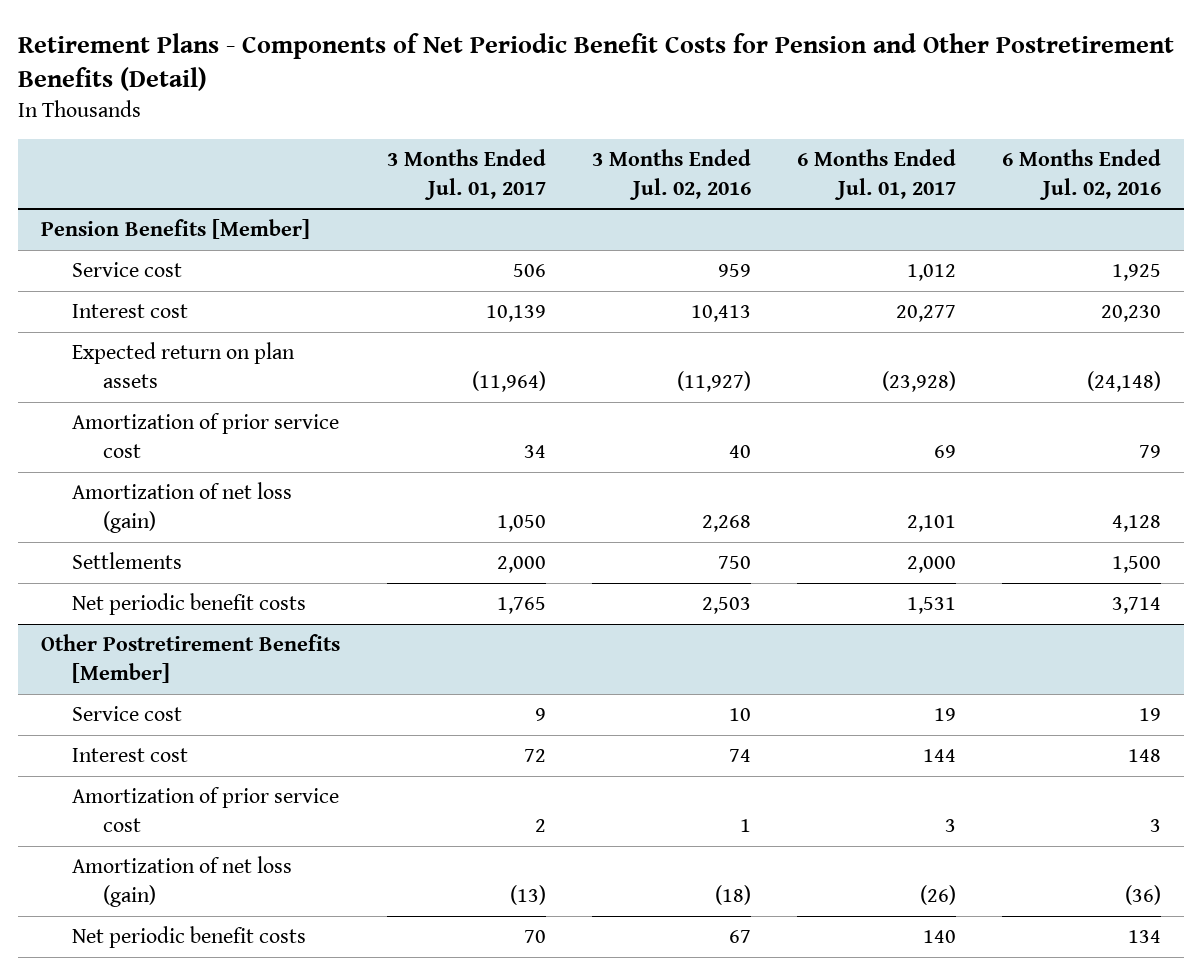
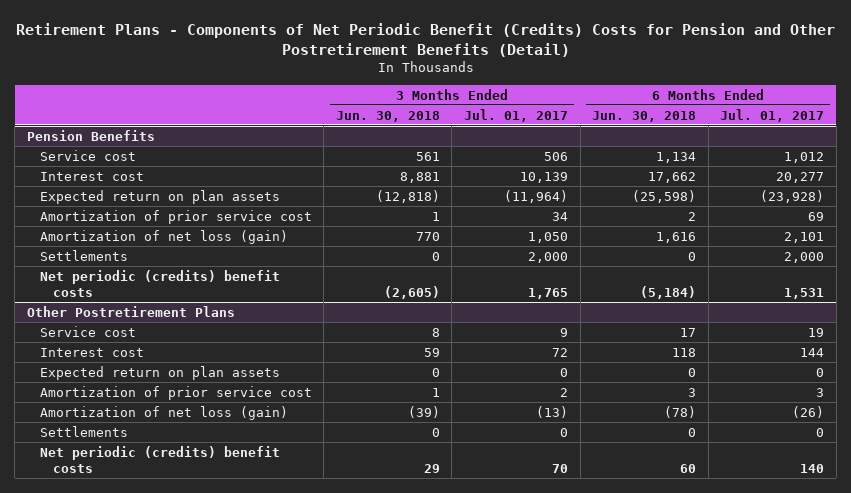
[18,32,1175,91] Retirement Plans - Components of Net Periodic Benefit Costs for Pension and Other Postretirement Benefits (Detail) -> [15,22,835,58] Retirement Plans - Components of Net Periodic Benefit (Credits) Costs for Pension and Other Postretirement Benefits (Detail)
[591,149,751,200] 3 Months Ended Jul. 02, 2016 -> none
[1001,149,1161,200] 6 Months Ended Jul. 02, 2016 -> none
none -> [335,110,440,122] Jun. 30, 2018
none -> [592,110,697,122] Jun. 30, 2018
[41,219,311,240] Pension Benefits [Member] -> [26,129,155,141] Pension Benefits
[71,593,306,616] Net periodic benefit costs -> [39,269,280,297] Net periodic (credits) benefit costs
[41,634,341,683] Other Postretirement Benefits [Member] -> [26,305,235,317] Other Postretirement Plans
none -> [39,365,280,380] Expected return on plan assets
none -> [39,425,128,437] Settlements
[71,926,306,949] Net periodic benefit costs -> [39,445,280,473] Net periodic (credits) benefit costs

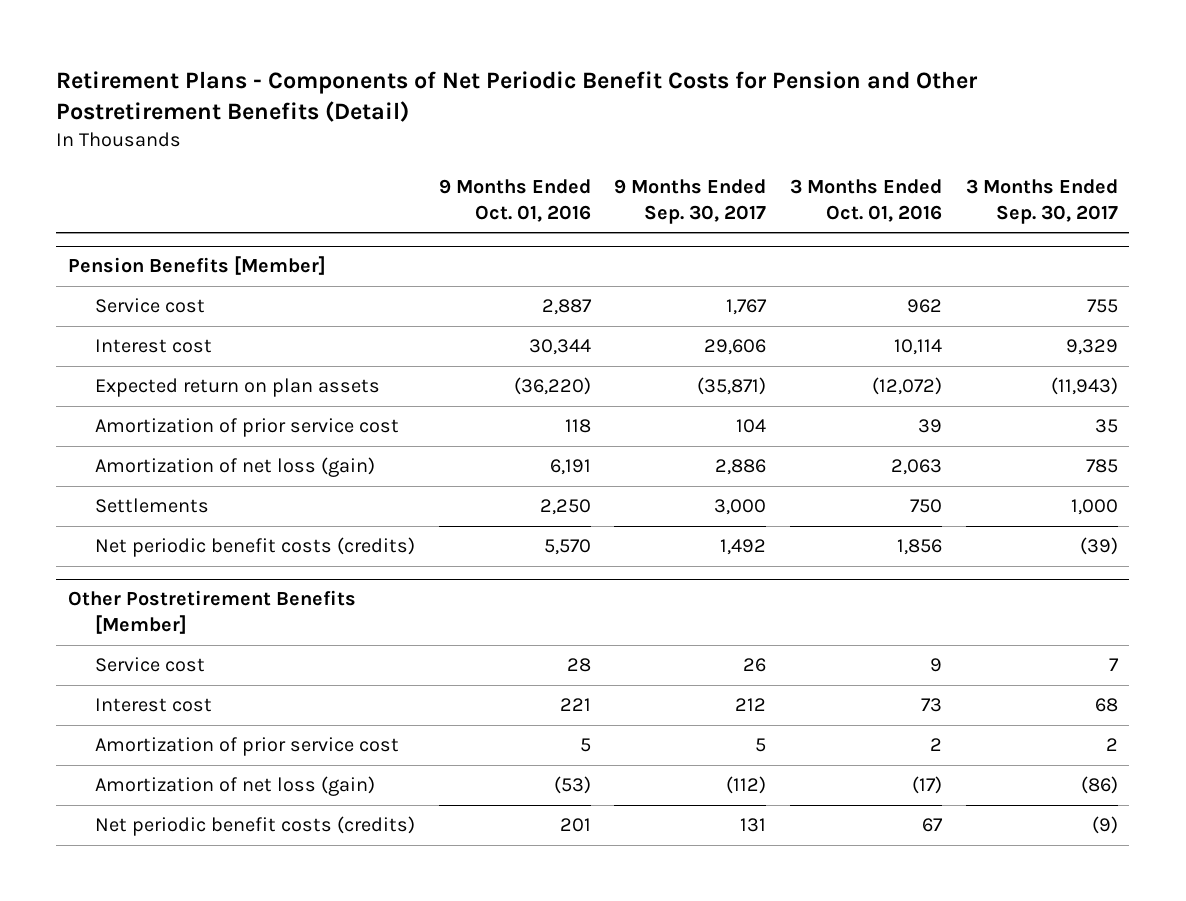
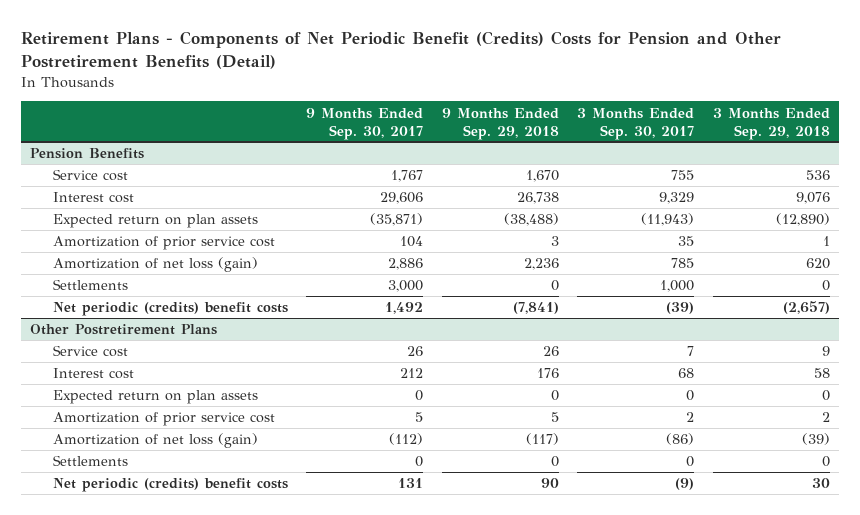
[56,70,979,123] Retirement Plans - Components of Net Periodic Benefit Costs for Pension and Other Postretirement Benefits (Detail) -> [21,30,782,69] Retirement Plans - Components of Net Periodic Benefit (Credits) Costs for Pension and Other Postretirement Benefits (Detail)
[438,178,591,223] 9 Months Ended Oct. 01, 2016 -> none
[789,178,942,223] 3 Months Ended Oct. 01, 2016 -> none
none -> [441,107,559,140] 9 Months Ended Sep. 29, 2018
none -> [713,107,831,140] 3 Months Ended Sep. 29, 2018
[68,256,327,276] Pension Benefits [Member] -> [30,148,145,160] Pension Benefits
[94,537,415,558] Net periodic benefit costs (credits) -> [52,302,288,317] Net periodic (credits) benefit costs
[68,590,357,635] Other Postretirement Benefits [Member] -> [30,324,218,336] Other Postretirement Plans
none -> [52,390,258,405] Expected return on plan assets
none -> [52,455,128,467] Settlements
[94,816,415,837] Net periodic benefit costs (credits) -> [52,478,288,493] Net periodic (credits) benefit costs

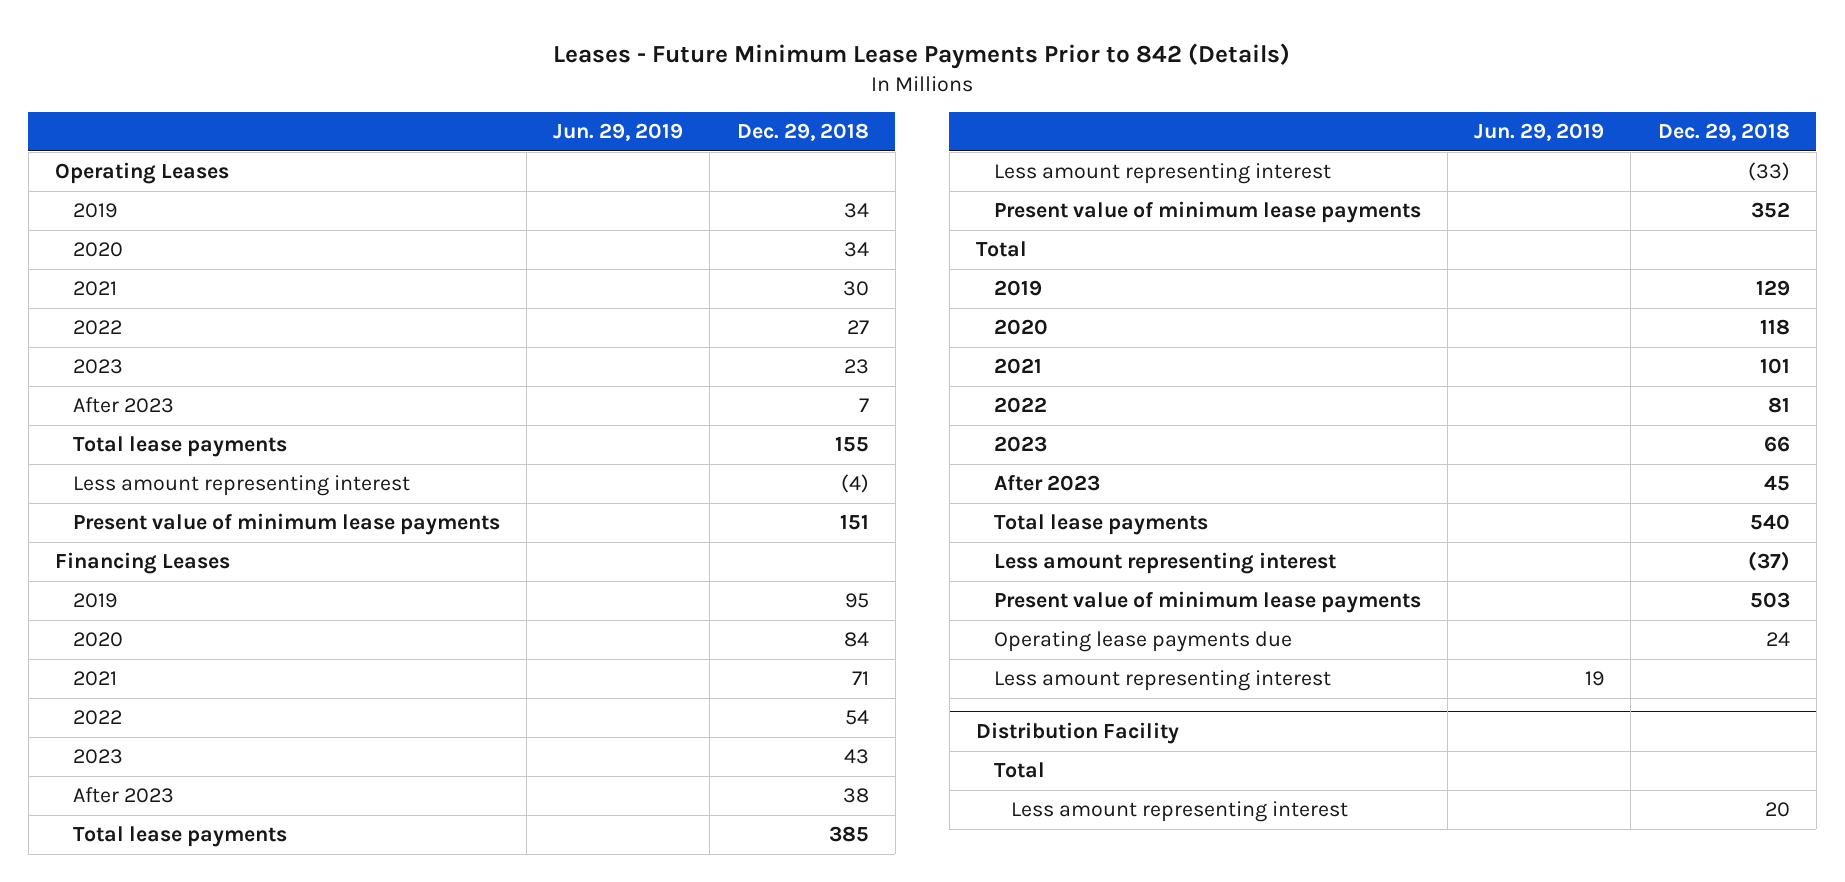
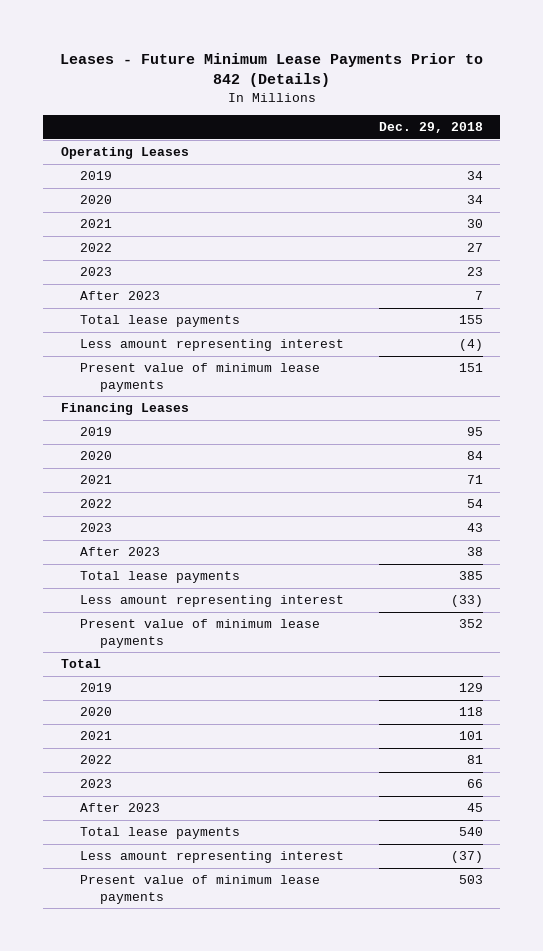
[553,123,684,142] Jun. 29, 2019 -> none
[993,631,1292,653] Operating lease payments due -> none
[993,670,1331,692] Less amount representing interest -> none
[975,722,1179,745] Distribution Facility -> none
[993,762,1045,779] Total -> none
[1011,801,1349,823] Less amount representing interest -> none

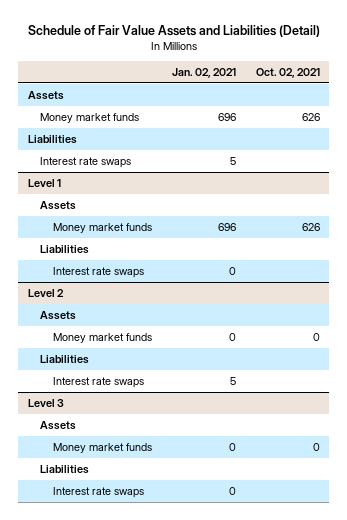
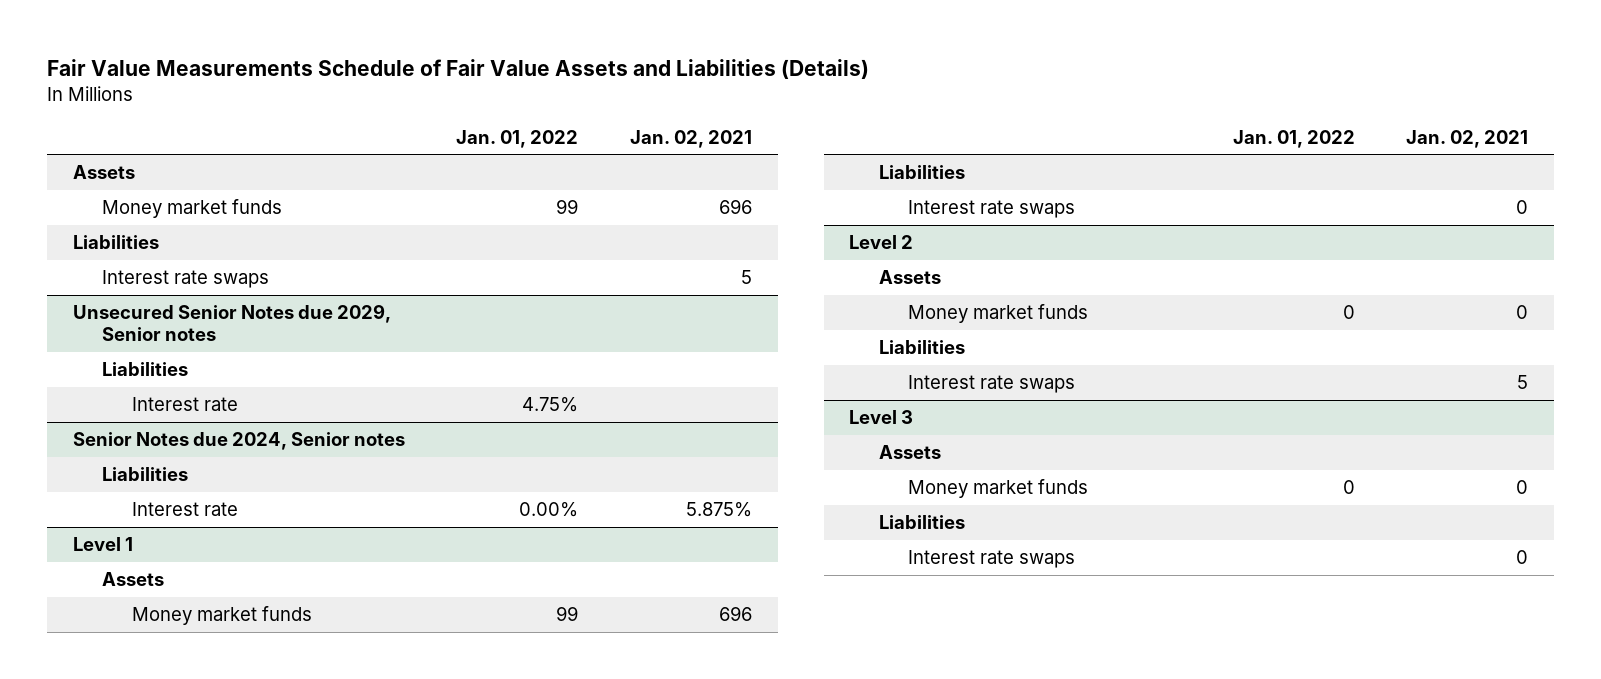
[27,24,320,37] Schedule of Fair Value Assets and Liabilities (Detail) -> [47,58,870,79] Fair Value Measurements Schedule of Fair Value Assets and Liabilities (Details)
[255,67,320,78] Oct. 02, 2021 -> none
none -> [456,129,579,148] Jan. 01, 2022
none -> [73,304,392,341] Unsecured Senior Notes due 2029, Senior notes
none -> [102,362,189,377] Liabilities
none -> [131,397,238,412] Interest rate
none -> [73,432,406,451] Senior Notes due 2024, Senior notes
none -> [102,467,189,482] Liabilities
none -> [131,502,238,517] Interest rate

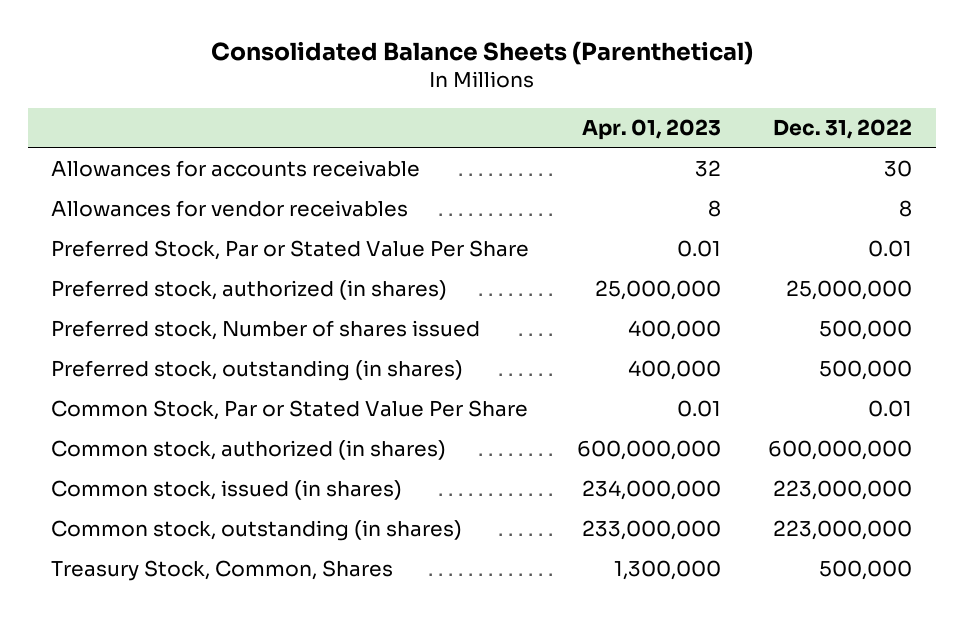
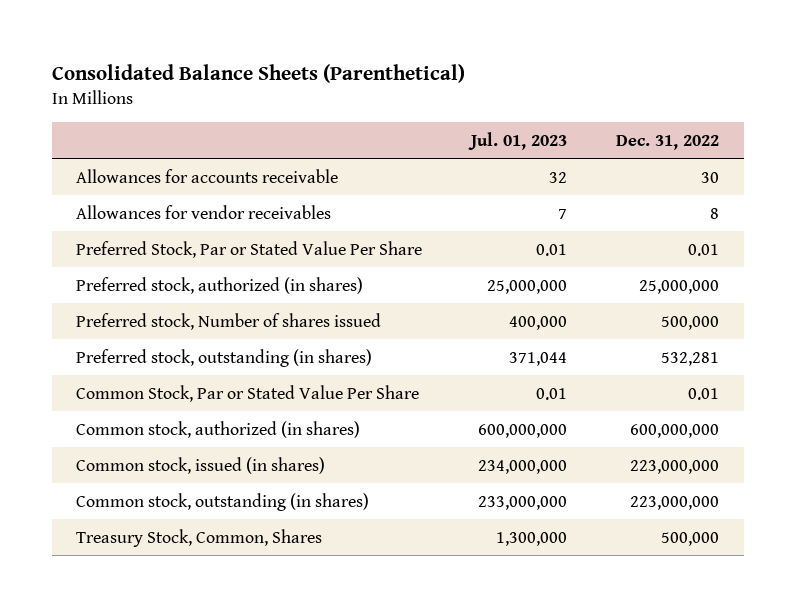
[581,119,721,141] Apr. 01, 2023 -> none
none -> [468,131,568,150] Jul. 01, 2023
[818,360,912,381] 500,000 -> [661,351,720,366] 532,281

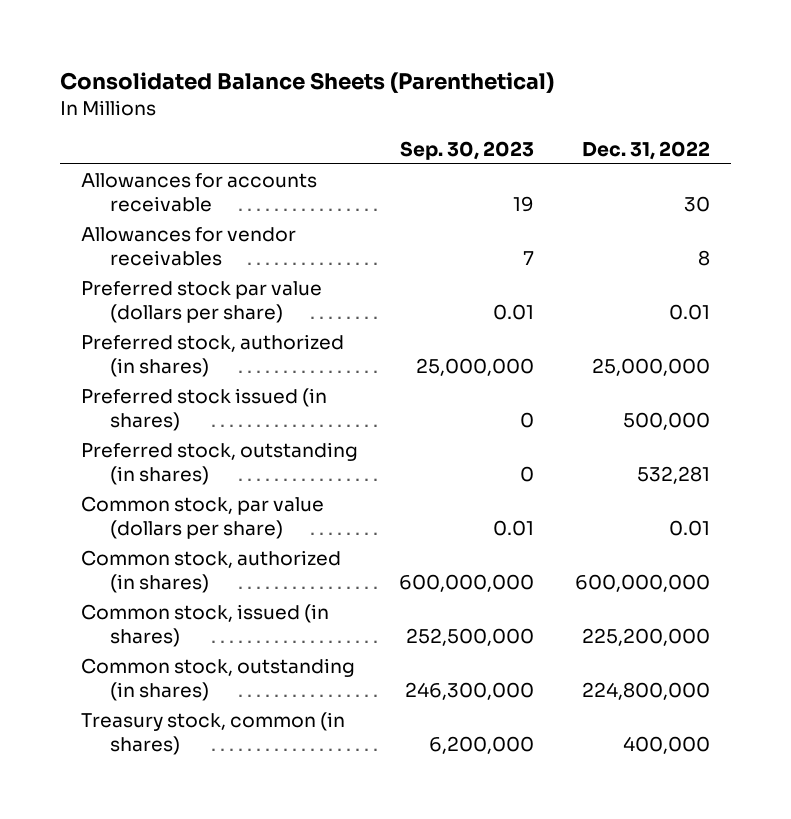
[468,131,568,150] Jul. 01, 2023 -> none
none -> [400,140,535,160] Sep. 30, 2023
[76,240,423,258] Preferred Stock, Par or Stated Value Per Share -> [80,281,322,323] Preferred stock par value (dollars per share)
[76,312,382,330] Preferred stock, Number of shares issued -> [80,388,327,431] Preferred stock issued (in shares)
[76,384,420,402] Common Stock, Par or Stated Value Per Share -> [80,496,324,539] Common stock, par value (dollars per share)
[630,459,720,474] 223,000,000 -> [582,627,711,646] 225,200,000
[630,495,720,510] 223,000,000 -> [582,681,711,700] 224,800,000
[76,528,323,547] Treasury Stock, Common, Shares -> [80,712,345,755] Treasury stock, common (in shares)
[661,531,720,546] 500,000 -> [623,735,711,754] 400,000

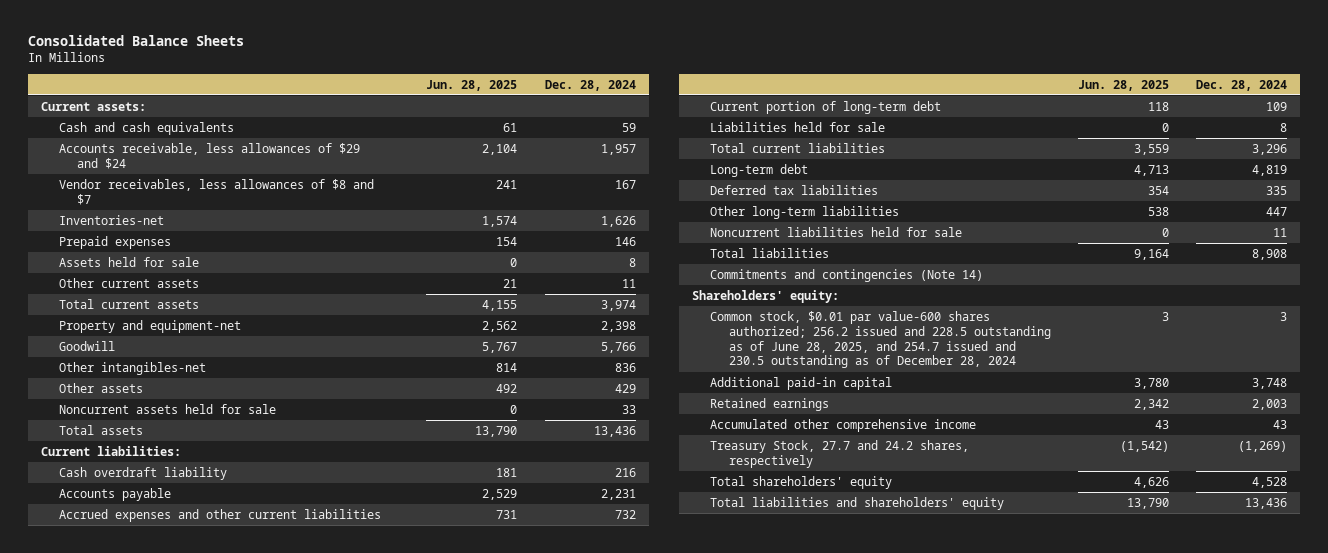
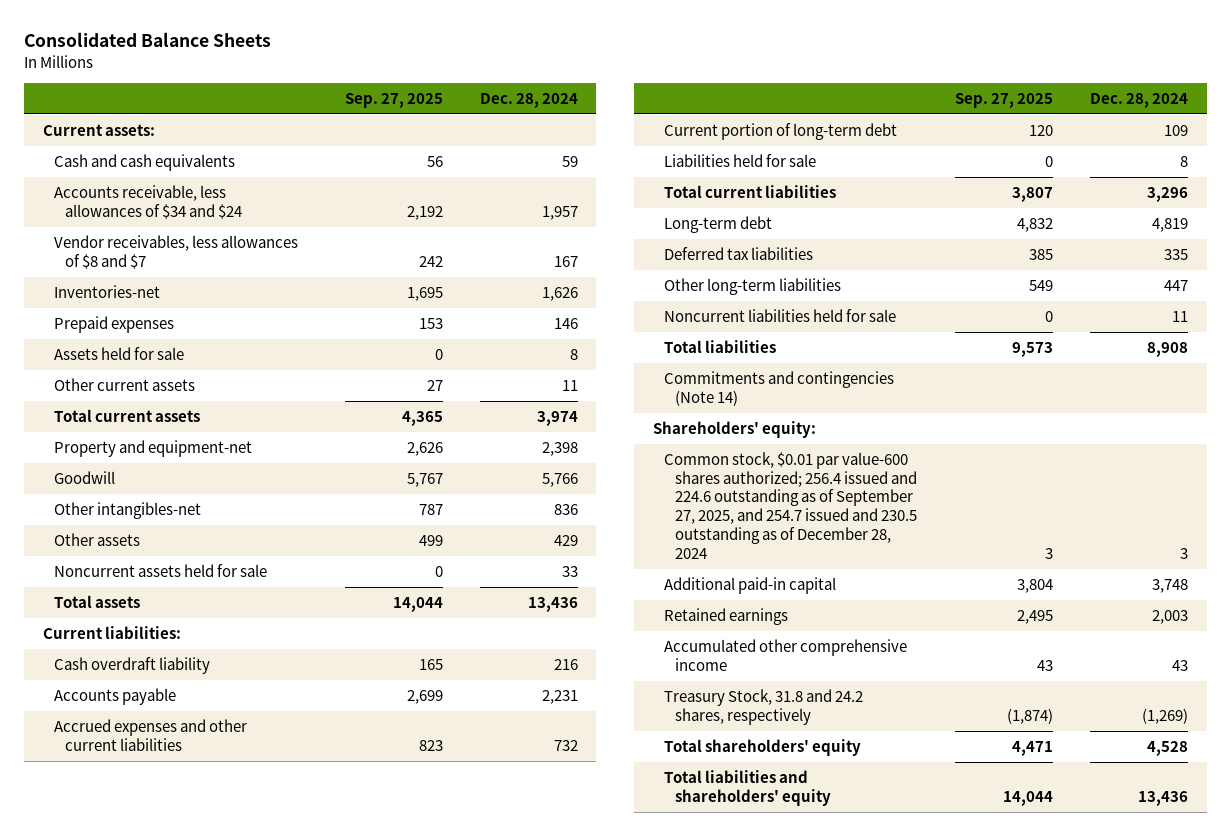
[426,79,518,91] Jun. 28, 2025 -> none
none -> [344,92,443,108] Sep. 27, 2025
[59,142,361,169] Accounts receivable, less allowances of $29 and $24 -> [53,184,243,219] Accounts receivable, less allowances of $34 and $24
[710,310,1051,369] Common stock, $0.01 par value-600 shares authorized; 256.2 issued and 228.5 outstanding as of June 28, 2025, and 254.7 issued and 230.5 outstanding as of December 28, 2024 -> [664,451,918,559] Common stock, $0.01 par value-600 shares authorized; 256.4 issued and 224.6 outstanding as of September 27, 2025, and 254.7 issued and 230.5 outstanding as of December 28, 2024
[710,439,970,468] Treasury Stock, 27.7 and 24.2 shares, respectively -> [664,688,864,725] Treasury Stock, 31.8 and 24.2 shares, respectively

